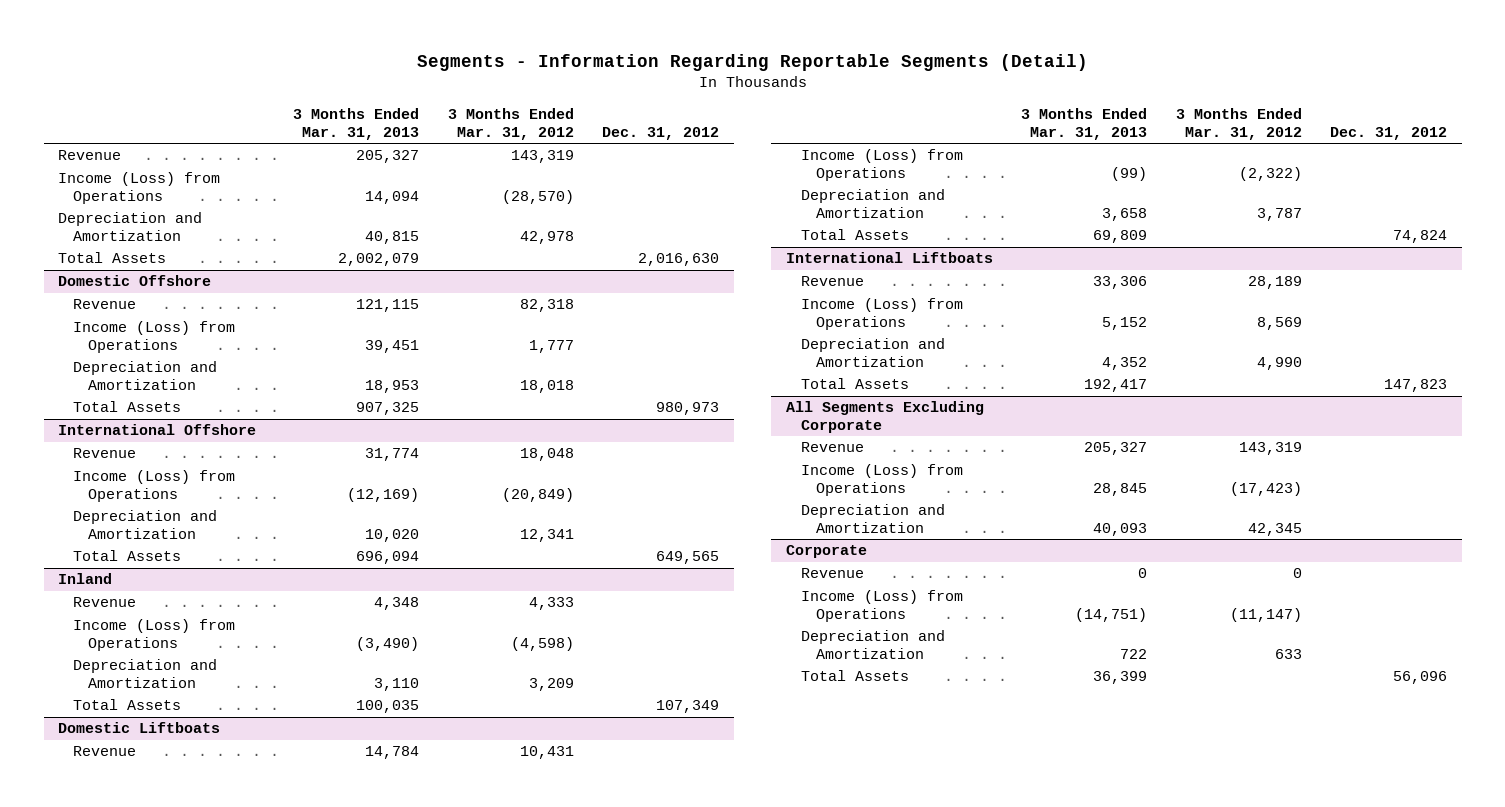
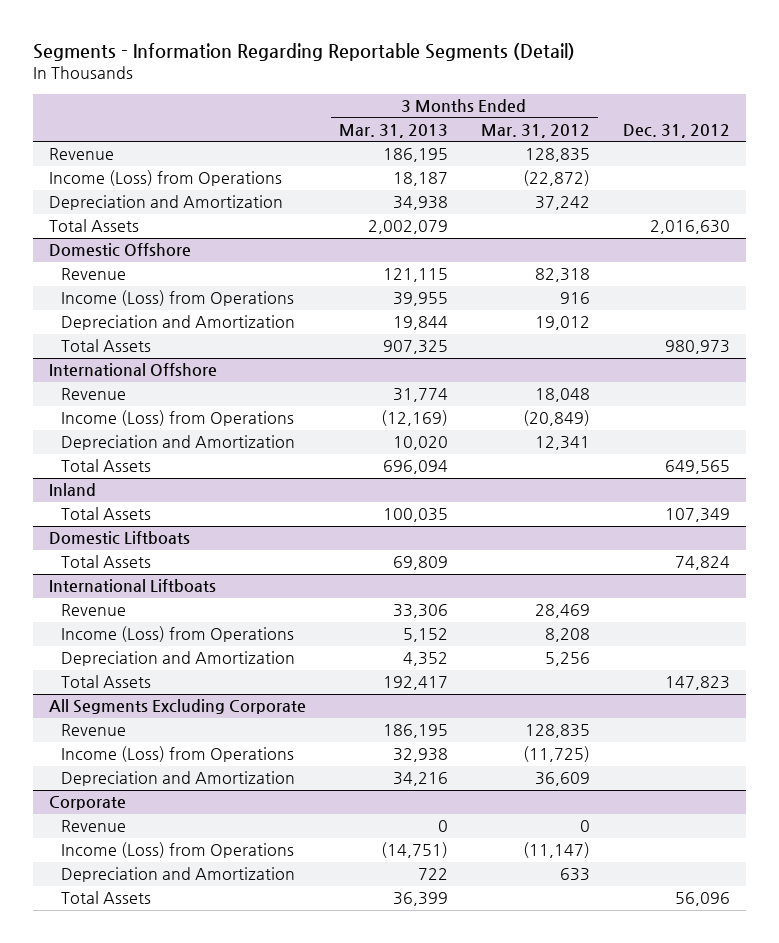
[356,150,420,164] 205,327 -> [383,148,449,163] 186,195
[510,150,574,164] 143,319 -> [524,148,590,163] 128,835
[365,191,420,205] 14,094 -> [393,172,449,187] 18,187
[501,190,574,205] (28,570) -> [522,170,590,187] (22,872)
[365,231,420,245] 40,815 -> [393,196,449,211] 34,938
[519,231,574,245] 42,978 -> [534,196,590,211] 37,242
[365,340,420,354] 39,451 -> [393,292,449,307] 39,955
[528,340,574,354] 1,777 -> [559,292,590,305] 916
[365,380,420,394] 18,953 -> [393,316,449,331] 19,844
[519,380,574,394] 18,018 -> [534,316,590,331] 19,012
[73,597,137,608] Revenue -> none
[73,619,236,652] Income (Loss) from Operations -> none
[73,659,218,689] Depreciation and Amortization -> none
[73,746,137,757] Revenue -> none
[800,149,963,182] Income (Loss) from Operations -> none
[800,189,945,219] Depreciation and Amortization -> none
[1247,276,1302,290] 28,189 -> [534,604,590,619] 28,469
[1256,317,1302,331] 8,569 -> [544,628,590,643] 8,208
[1256,357,1302,371] 4,990 -> [544,652,590,667] 5,256
[1084,442,1148,456] 205,327 -> [383,724,449,739] 186,195
[1238,442,1302,456] 143,319 -> [524,724,590,739] 128,835
[1093,483,1148,497] 28,845 -> [393,748,449,763] 32,938
[1229,482,1302,497] (17,423) -> [522,746,590,763] (11,725)
[1093,523,1148,537] 40,093 -> [393,772,449,787] 34,216
[1247,523,1302,537] 42,345 -> [534,772,590,787] 36,609

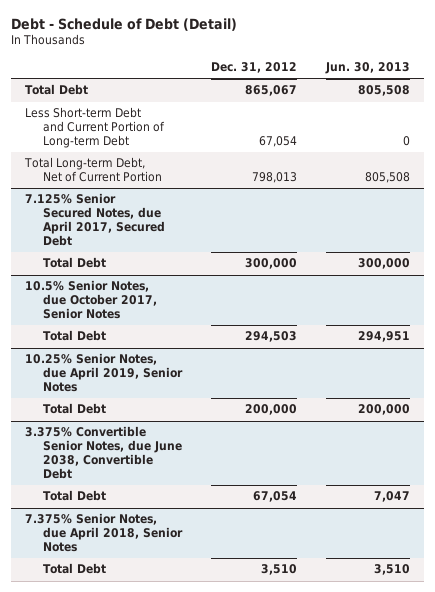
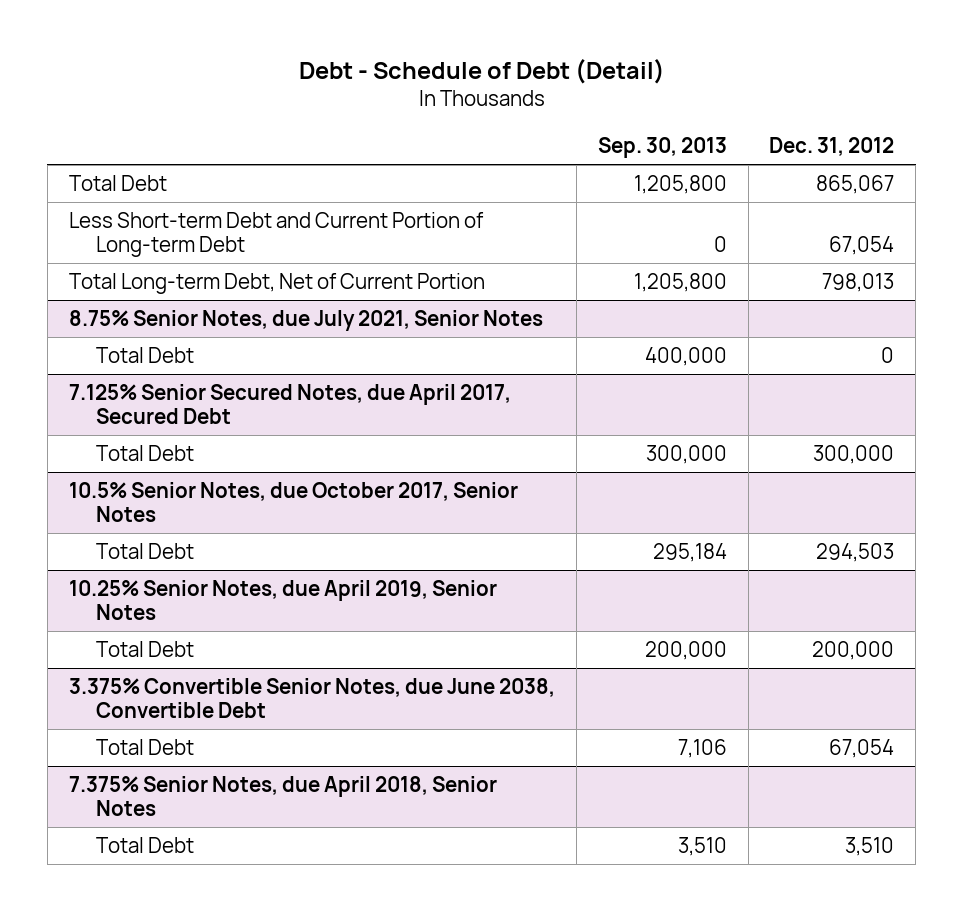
[324,62,410,75] Jun. 30, 2013 -> none
none -> [597,136,727,158] Sep. 30, 2013
none -> [68,310,543,332] 8.75% Senior Notes, due July 2021, Senior Notes
none -> [95,347,194,364] Total Debt

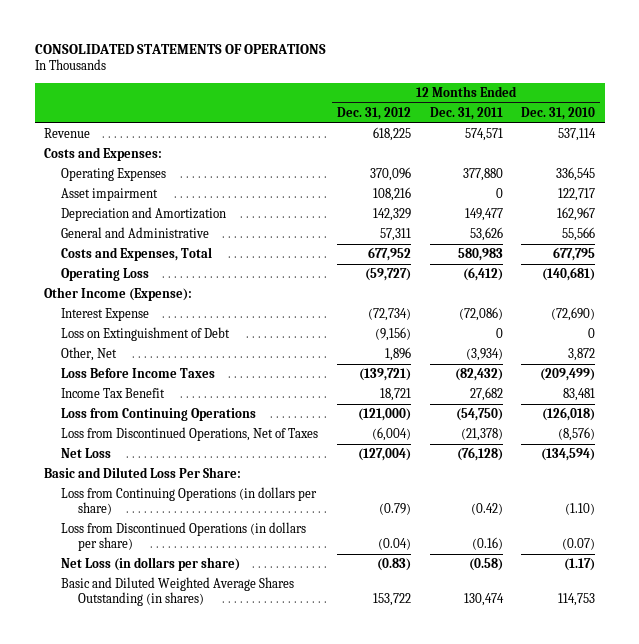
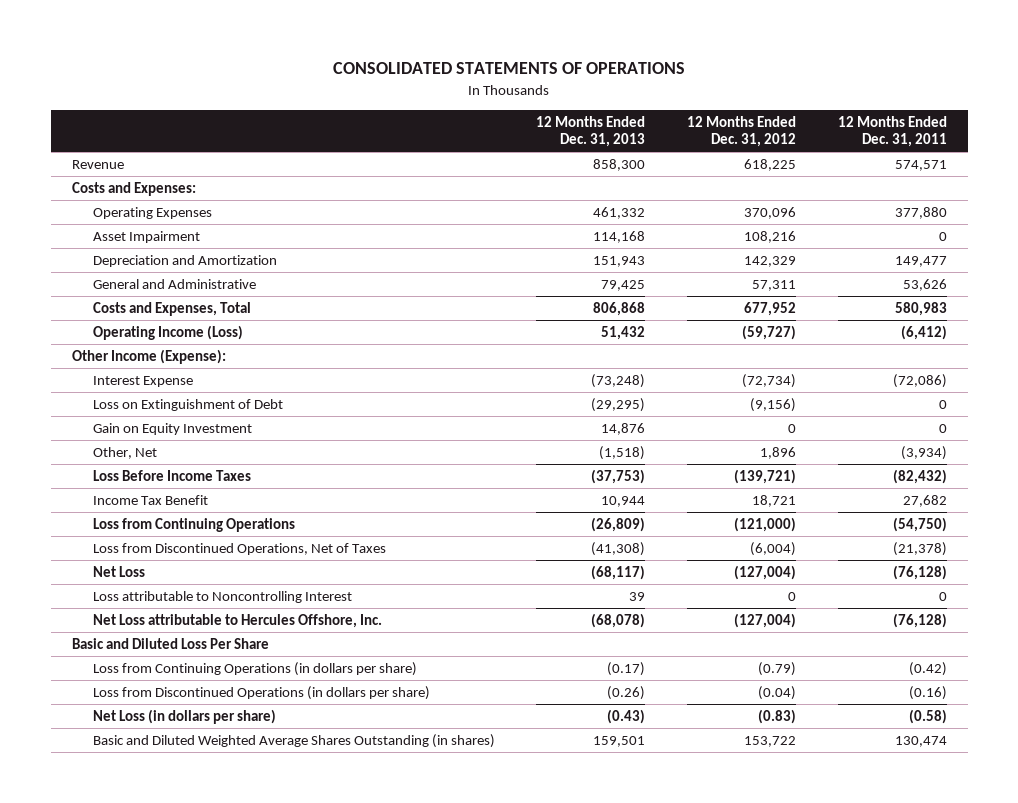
[521,106,596,120] Dec. 31, 2010 -> none
none -> [536,115,646,148] 12 Months Ended Dec. 31, 2013
[61,188,159,202] Asset impairment -> [92,230,200,243] Asset Impairment
[61,268,150,282] Operating Loss -> [92,324,243,340] Operating Income (Loss)
none -> [92,422,252,435] Gain on Equity Investment
none -> [92,590,352,603] Loss attributable to Noncontrolling Interest
none -> [92,613,382,628] Net Loss attributable to Hercules Offshore, Inc.
[43,467,241,479] Basic and Diluted Loss Per Share: -> [71,637,269,649] Basic and Diluted Loss Per Share

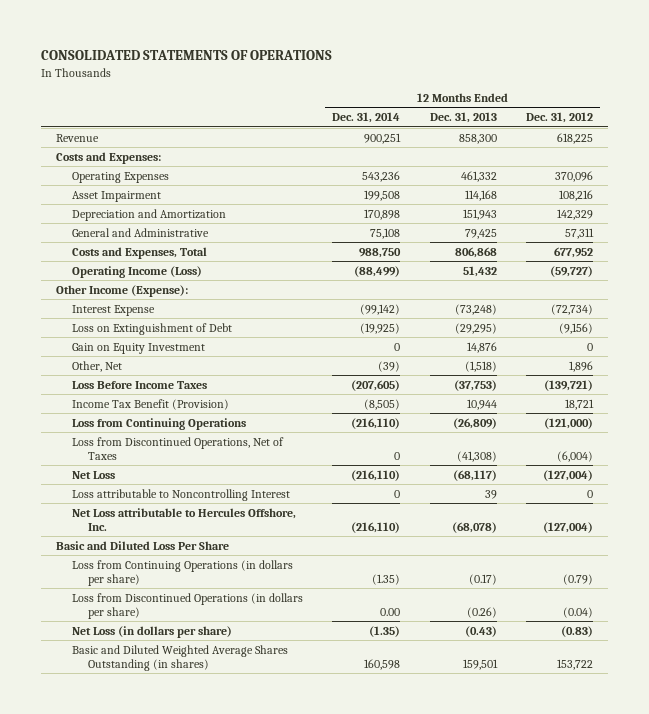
[837,115,947,148] 12 Months Ended Dec. 31, 2011 -> none
none -> [332,112,401,124] Dec. 31, 2014
[92,494,208,505] Income Tax Benefit -> [71,398,229,410] Income Tax Benefit (Provision)

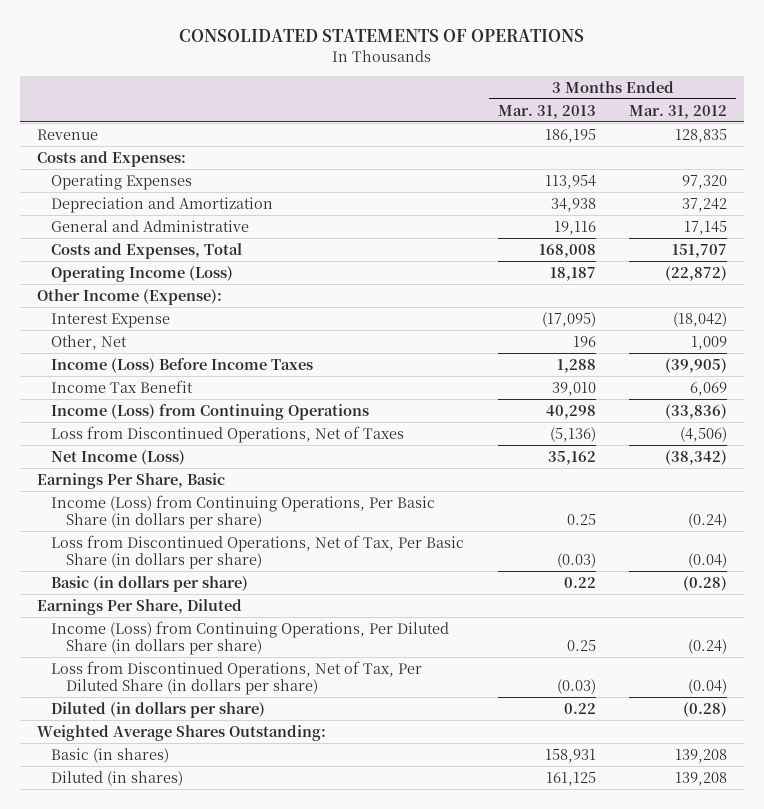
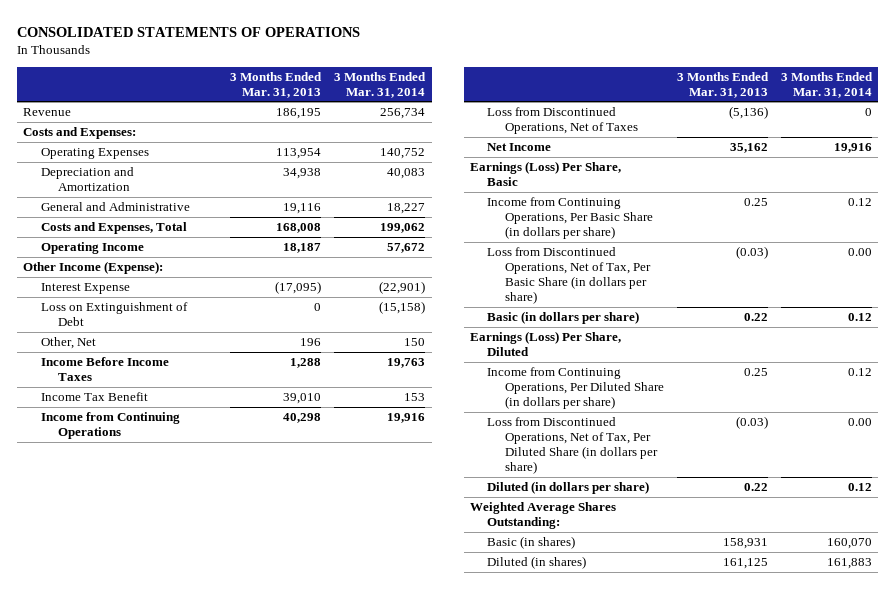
[629,104,728,119] Mar. 31, 2012 -> none
none -> [334,71,427,98] 3 Months Ended Mar. 31, 2014
[51,265,234,282] Operating Income (Loss) -> [40,242,144,255] Operating Income
none -> [40,302,188,327] Loss on Extinguishment of Debt
[51,357,314,373] Income (Loss) Before Income Taxes -> [40,357,169,382] Income Before Income Taxes
[51,403,370,420] Income (Loss) from Continuing Operations -> [40,412,180,440] Income from Continuing Operations
[51,449,186,465] Net Income (Loss) -> [487,143,552,152] Net Income
[36,472,225,489] Earnings Per Share, Basic -> [470,161,622,187] Earnings (Loss) Per Share, Basic
[51,494,436,529] Income (Loss) from Continuing Operations, Per Basic Share (in dollars per share) -> [487,197,653,240] Income from Continuing Operations, Per Basic Share (in dollars per share)
[36,598,242,615] Earnings Per Share, Diluted -> [470,331,622,357] Earnings (Loss) Per Share, Diluted
[51,620,450,655] Income (Loss) from Continuing Operations, Per Diluted Share (in dollars per share) -> [487,367,664,410] Income from Continuing Operations, Per Diluted Share (in dollars per share)

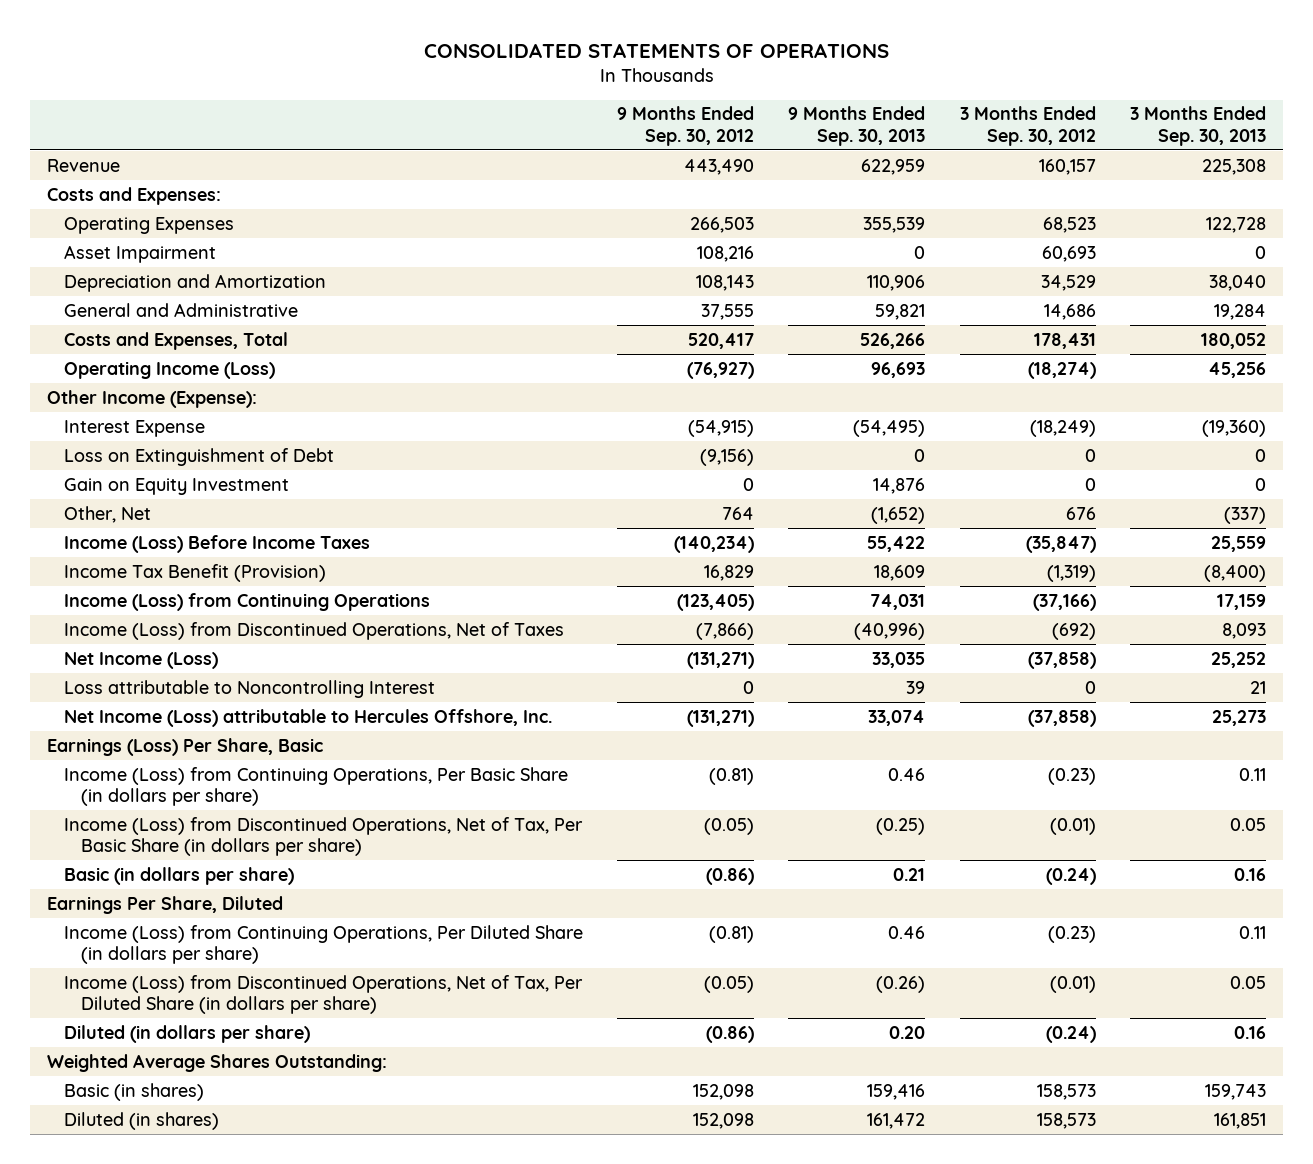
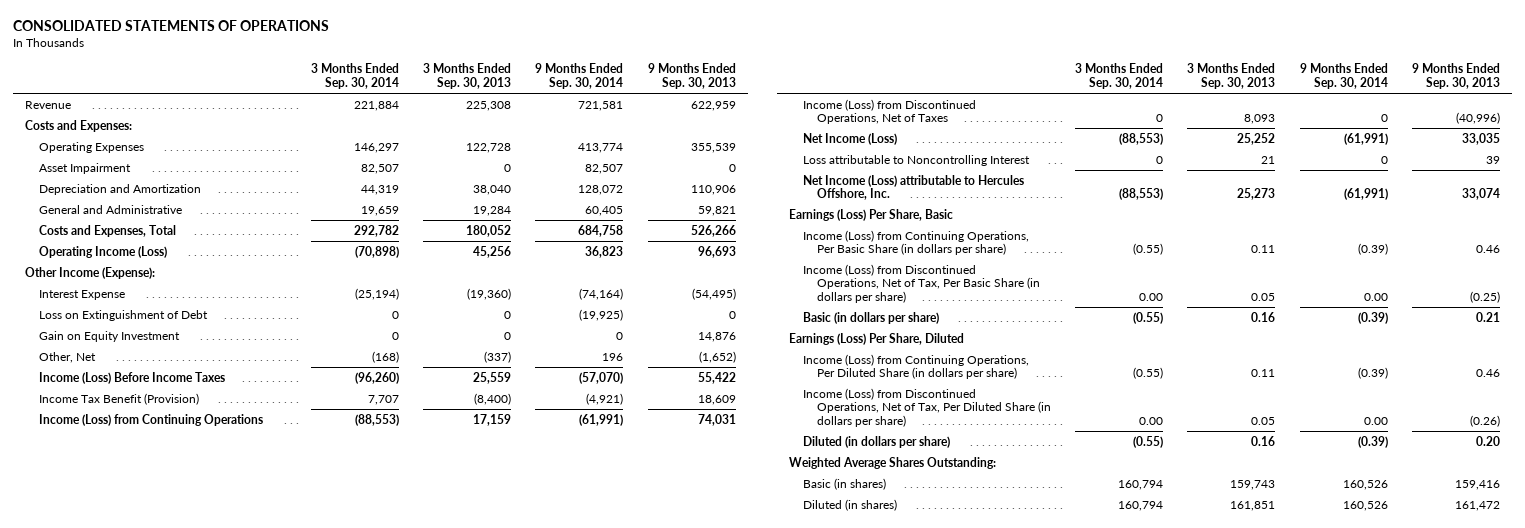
[617,106,755,146] 9 Months Ended Sep. 30, 2012 -> none
[959,106,1096,146] 3 Months Ended Sep. 30, 2012 -> none
none -> [310,63,399,90] 3 Months Ended Sep. 30, 2014
none -> [535,63,624,90] 9 Months Ended Sep. 30, 2014
[47,895,284,914] Earnings Per Share, Diluted -> [789,332,965,345] Earnings (Loss) Per Share, Diluted

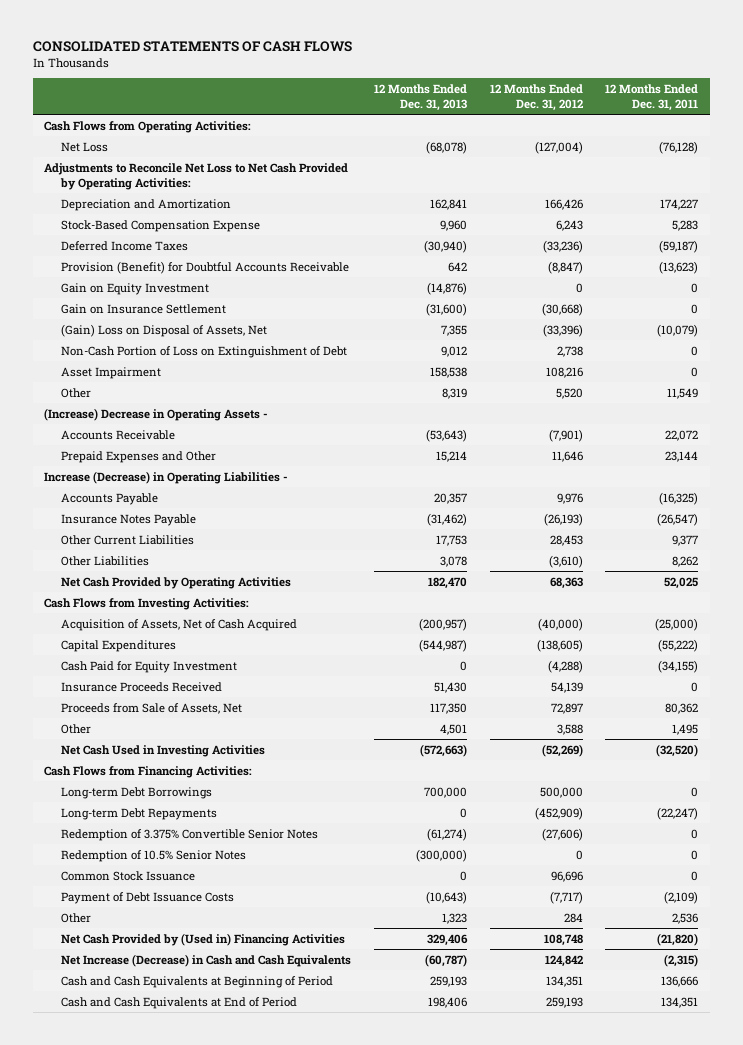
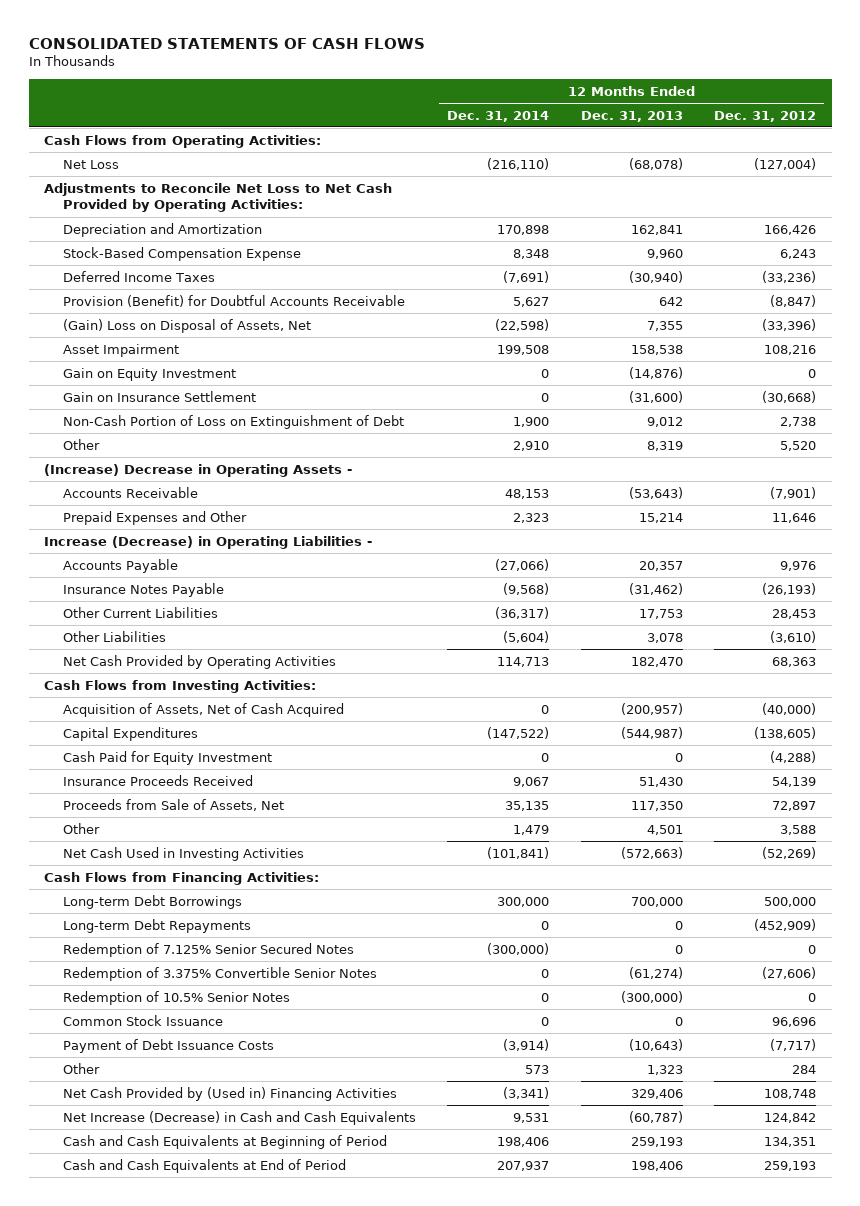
[605,83,699,111] 12 Months Ended Dec. 31, 2011 -> none
none -> [447,110,550,122] Dec. 31, 2014
[61,323,268,337] (Gain) Loss on Disposal of Assets, Net -> [62,318,311,333] (Gain) Loss on Disposal of Assets, Net
[61,366,162,379] Asset Impairment -> [62,343,179,357] Asset Impairment
none -> [62,942,354,957] Redemption of 7.125% Senior Secured Notes

